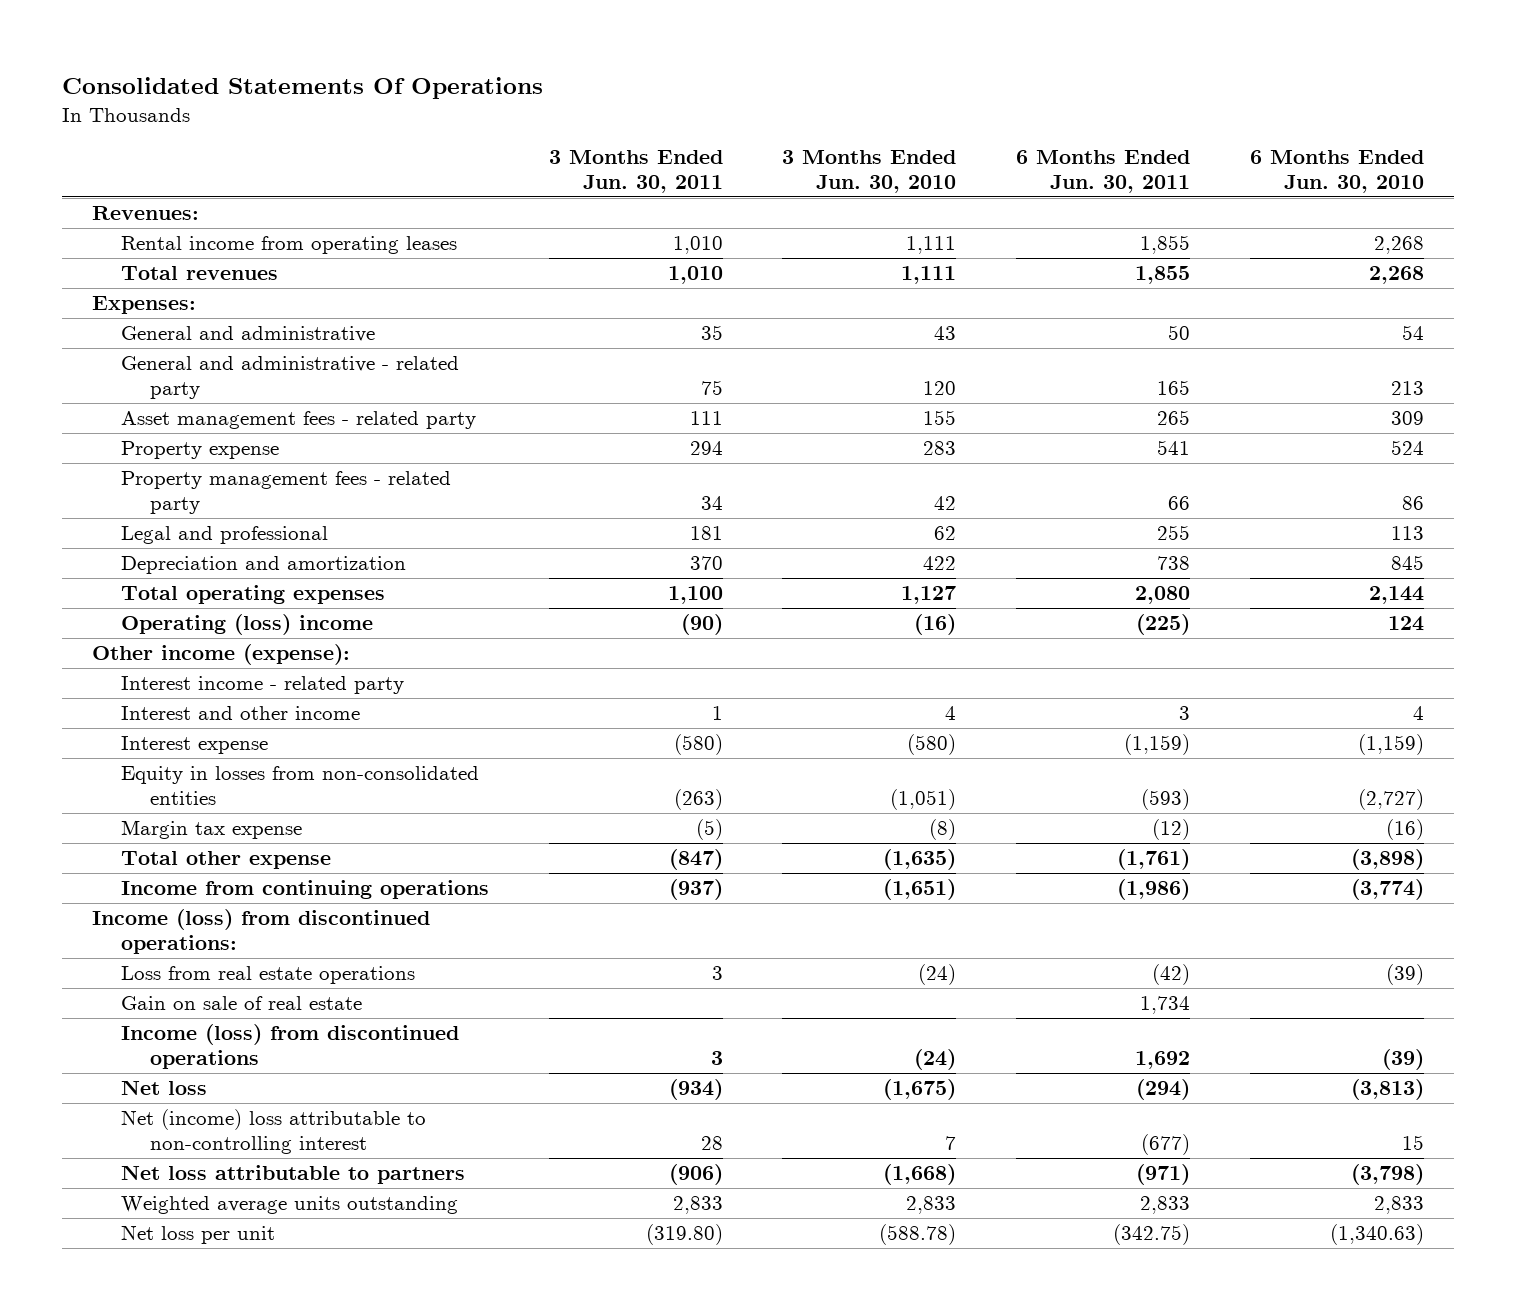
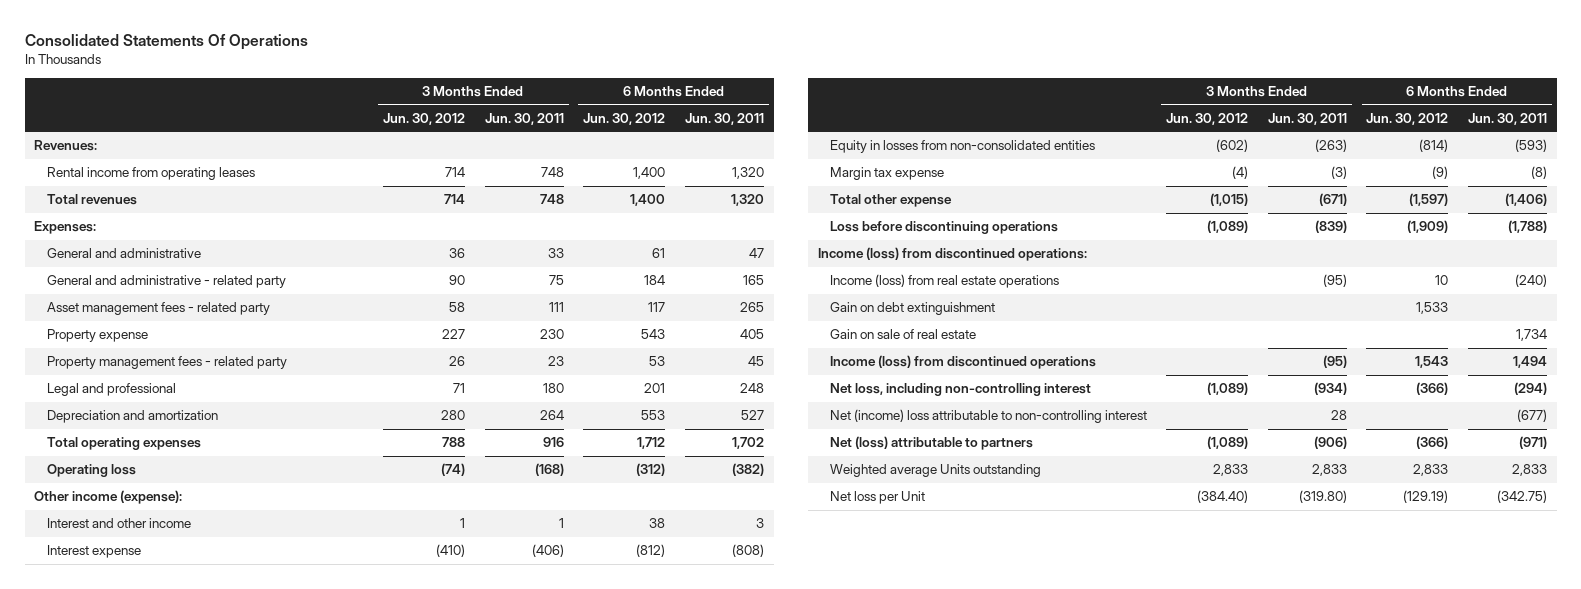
[782,150,957,193] 3 Months Ended Jun. 30, 2010 -> none
[1250,150,1425,193] 6 Months Ended Jun. 30, 2010 -> none
none -> [383,113,466,126] Jun. 30, 2012
none -> [583,113,666,126] Jun. 30, 2012
[672,236,723,255] 1,010 -> [540,167,564,178] 748
[1140,235,1191,255] 1,855 -> [731,167,764,180] 1,320
[667,266,723,285] 1,010 -> [539,194,564,205] 748
[1135,266,1191,285] 1,855 -> [730,194,764,207] 1,320
[700,325,723,341] 35 -> [547,248,564,259] 33
[1168,325,1191,341] 50 -> [748,248,764,259] 47
[689,441,723,456] 294 -> [539,329,564,340] 230
[1157,440,1191,456] 541 -> [739,329,764,340] 405
[700,495,723,510] 34 -> [547,356,564,367] 23
[1168,495,1191,510] 66 -> [747,356,764,367] 45
[689,526,723,541] 181 -> [542,383,564,394] 180
[1157,525,1191,541] 255 -> [739,383,764,394] 248
[689,556,723,571] 370 -> [539,410,564,421] 264
[1157,556,1191,571] 738 -> [740,410,764,421] 527
[667,586,723,605] 1,100 -> [542,437,564,448] 916
[1135,586,1191,605] 2,080 -> [731,437,764,450] 1,702
[120,614,373,636] Operating (loss) income -> [46,464,136,478] Operating loss
[680,614,723,636] (90) -> [534,463,564,477] (168)
[1136,614,1191,636] (225) -> [731,463,764,477] (382)
[120,676,404,695] Interest income - related party -> none
[673,734,723,756] (580) -> [531,544,564,558] (406)
[1124,734,1191,756] (1,159) -> [731,544,764,558] (808)
[120,880,489,900] Income from continuing operations -> none
[695,819,723,841] (5) -> [1330,166,1347,180] (3)
[1152,819,1191,841] (12) -> [1530,166,1547,180] (8)
[668,849,723,871] (847) -> [1318,193,1347,207] (671)
[1117,849,1191,871] (1,761) -> [1504,193,1547,207] (1,406)
none -> [829,221,1058,235] Loss before discontinuing operations
[120,966,415,985] Loss from real estate operations -> [829,274,1059,289] Income (loss) from real estate operations
[711,966,723,981] 3 -> [1322,274,1347,288] (95)
[1152,964,1191,986] (42) -> [1514,274,1547,288] (240)
none -> [829,302,995,316] Gain on debt extinguishment
[710,1050,723,1065] 3 -> [1322,355,1347,369] (95)
[1135,1050,1191,1069] 1,692 -> [1512,356,1547,369] 1,494
[120,1080,207,1096] Net loss -> [829,383,1091,397] Net loss, including non-controlling interest
[120,1165,465,1185] Net loss attributable to partners -> [829,436,1033,451] Net (loss) attributable to partners
[120,1196,458,1215] Weighted average units outstanding -> [829,464,1041,478] Weighted average Units outstanding
[120,1225,275,1245] Net loss per unit -> [829,491,925,505] Net loss per Unit

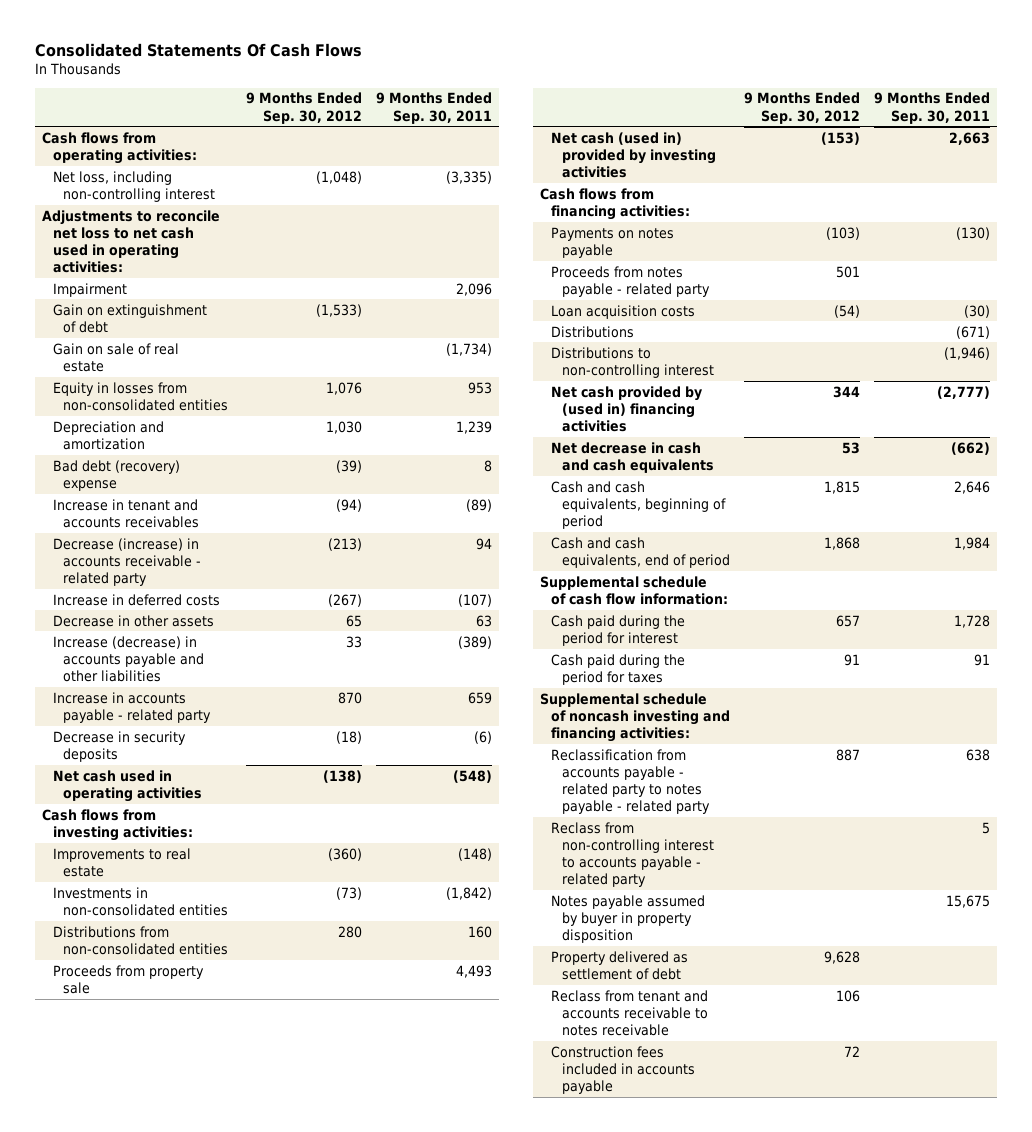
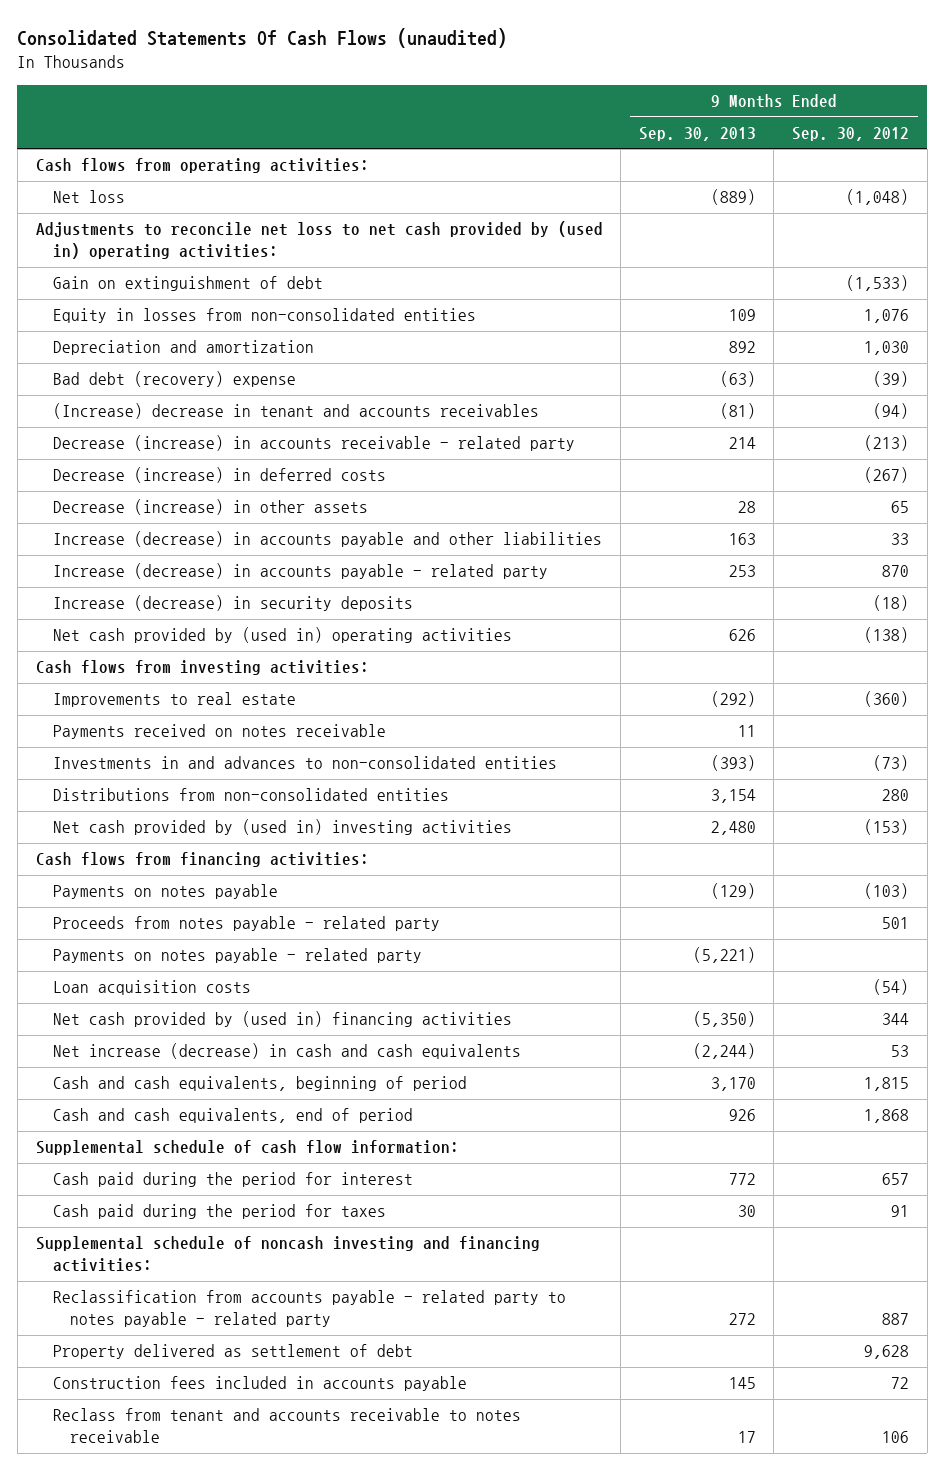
[34,42,362,57] Consolidated Statements Of Cash Flows -> [17,28,508,49] Consolidated Statements Of Cash Flows (unaudited)
[375,92,492,124] 9 Months Ended Sep. 30, 2011 -> none
none -> [638,126,756,141] Sep. 30, 2013
[52,282,127,297] Impairment -> none
[52,170,216,202] Net loss, including non-controlling interest -> [52,190,125,204] Net loss
[41,209,220,274] Adjustments to reconcile net loss to net cash used in operating activities: -> [35,221,603,260] Adjustments to reconcile net loss to net cash provided by (used in) operating activities:
[52,342,179,372] Gain on sale of real estate -> none
[52,498,200,528] Increase in tenant and accounts receivables -> [52,403,539,420] (Increase) decrease in tenant and accounts receivables
[52,593,220,606] Increase in deferred costs -> [52,467,386,484] Decrease (increase) in deferred costs
[52,614,214,627] Decrease in other assets -> [52,499,368,516] Decrease (increase) in other assets
[52,691,212,723] Increase in accounts payable - related party -> [52,563,548,580] Increase (decrease) in accounts payable - related party
[52,730,186,762] Decrease in security deposits -> [52,595,413,612] Increase (decrease) in security deposits
[52,769,203,802] Net cash used in operating activities -> [52,627,512,644] Net cash provided by (used in) operating activities
none -> [52,724,386,740] Payments received on notes receivable
[52,886,229,916] Investments in non-consolidated entities -> [52,756,557,770] Investments in and advances to non-consolidated entities
[52,964,204,994] Proceeds from property sale -> none
[551,131,716,179] Net cash (used in) provided by investing activities -> [52,819,512,836] Net cash provided by (used in) investing activities
none -> [52,948,422,964] Payments on notes payable - related party
[551,325,635,338] Distributions -> none
[551,346,714,378] Distributions to non-controlling interest -> none
[551,441,714,473] Net decrease in cash and cash equivalents -> [52,1043,521,1060] Net increase (decrease) in cash and cash equivalents
[551,821,714,888] Reclass from non-controlling interest to accounts payable - related party -> none
[551,894,706,944] Notes payable assumed by buyer in property disposition -> none
[551,989,709,1037] Reclass from tenant and accounts receivable to notes receivable -> [52,1408,521,1444] Reclass from tenant and accounts receivable to notes receivable

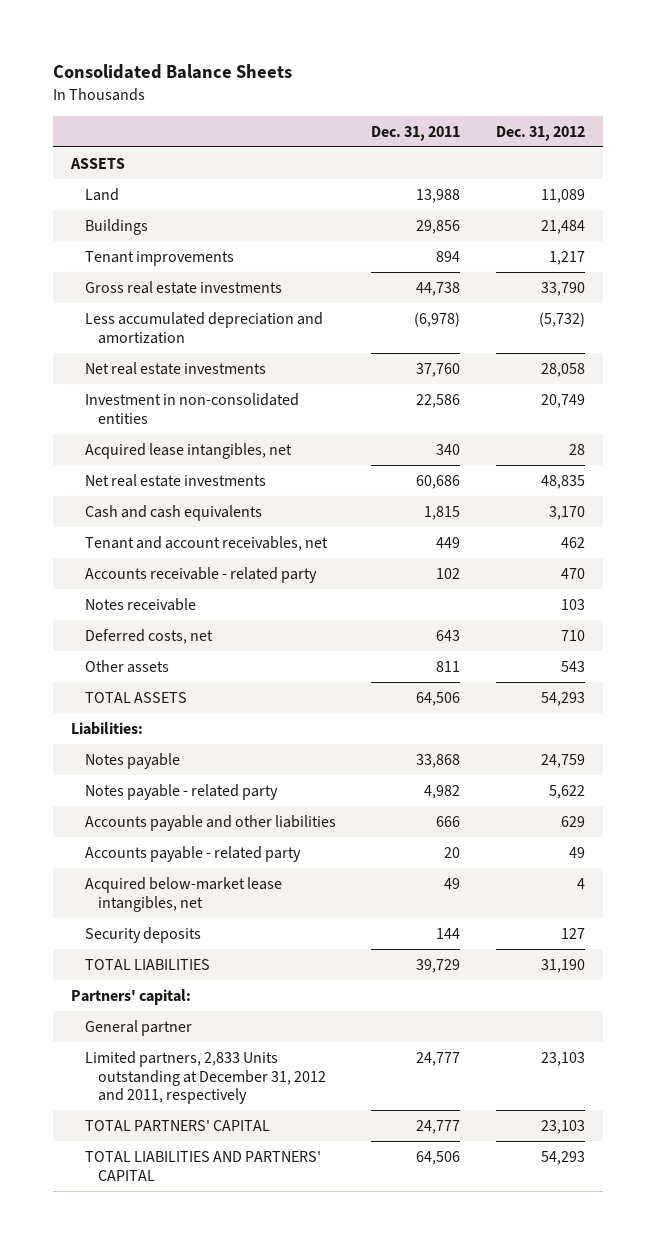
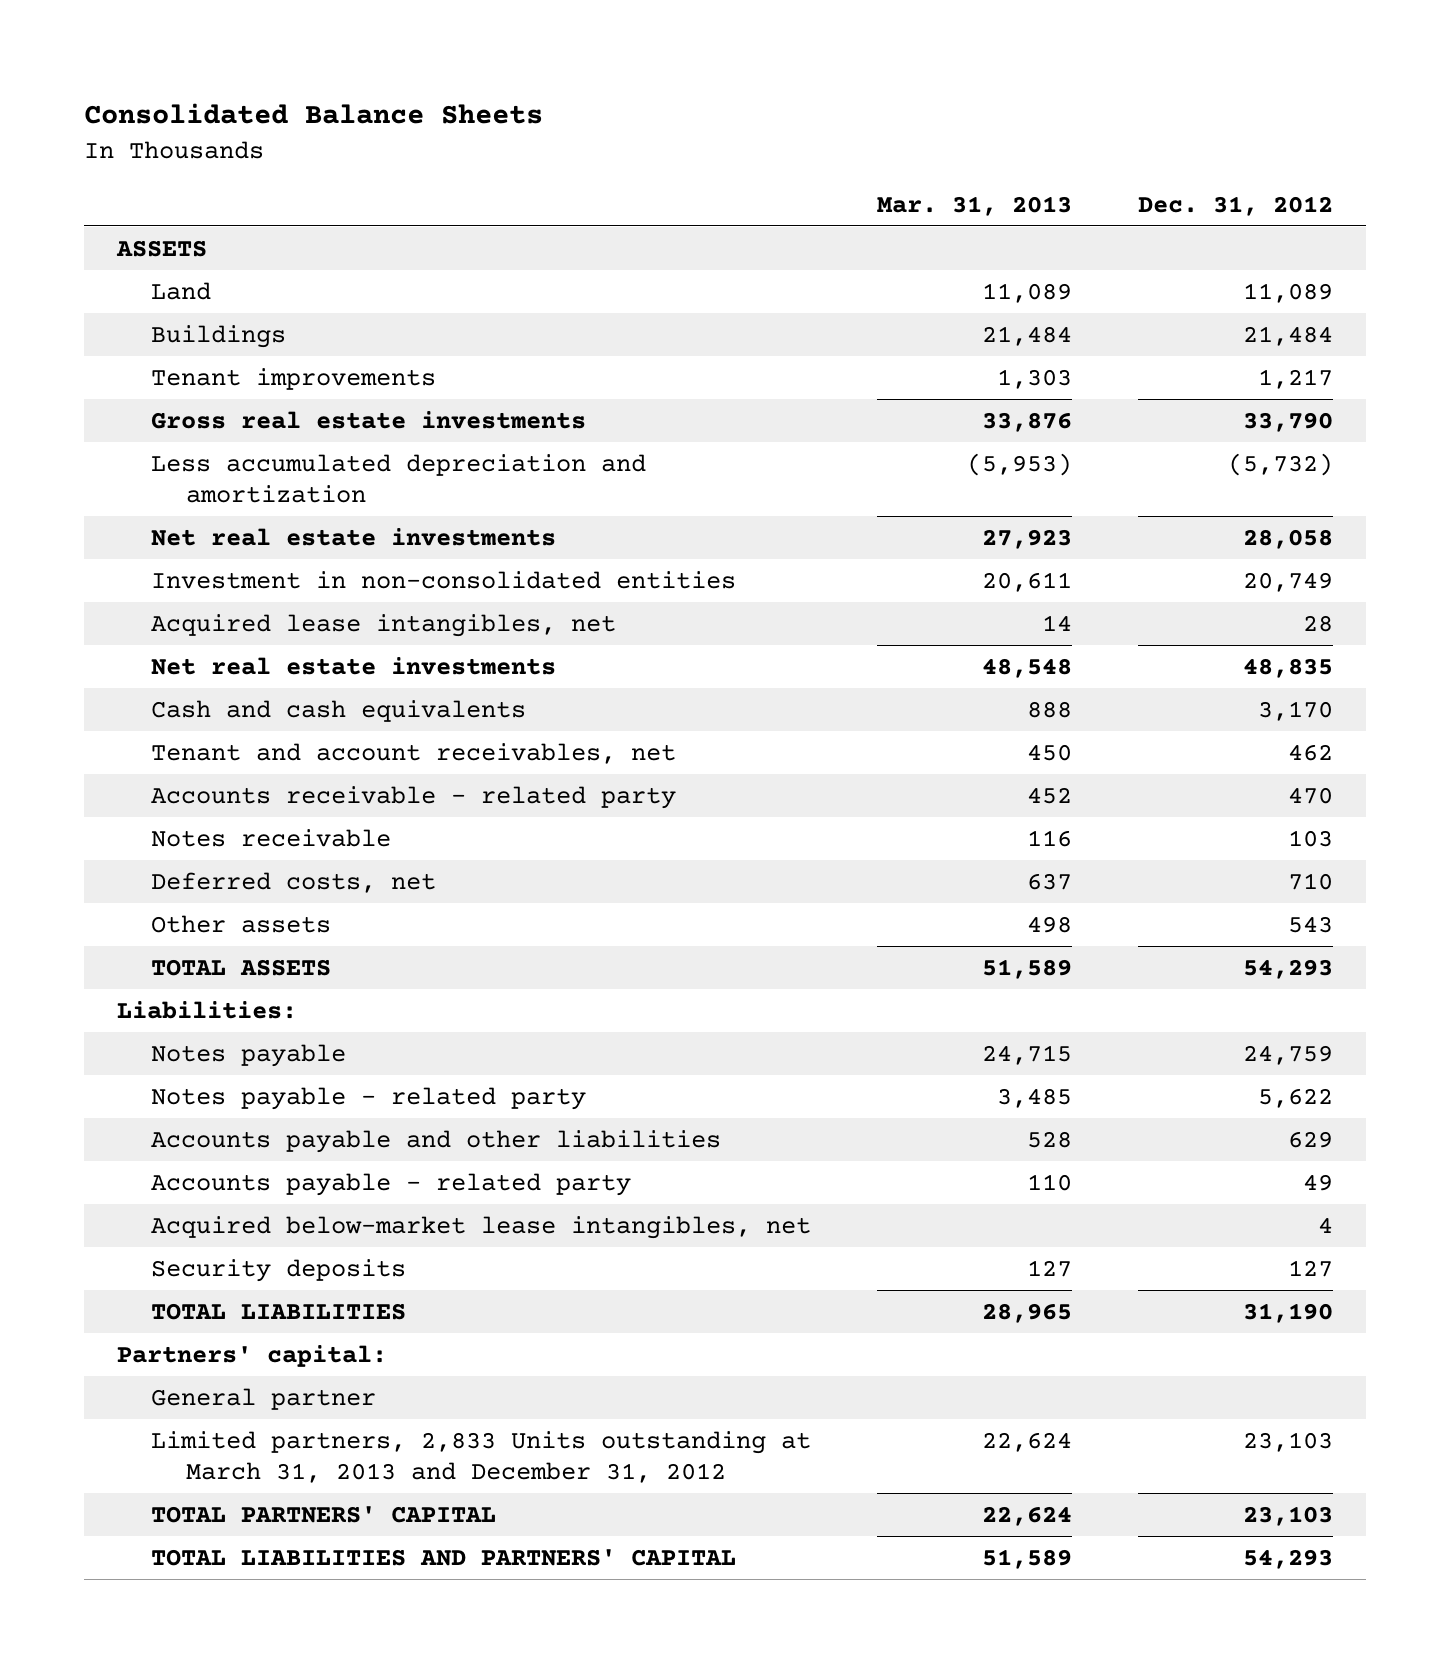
[371,125,461,141] Dec. 31, 2011 -> none
none -> [877,195,1073,216] Mar. 31, 2013
[84,1050,326,1105] Limited partners, 2,833 Units outstanding at December 31, 2012 and 2011, respectively -> [151,1430,812,1483] Limited partners, 2,833 Units outstanding at March 31, 2013 and December 31, 2012

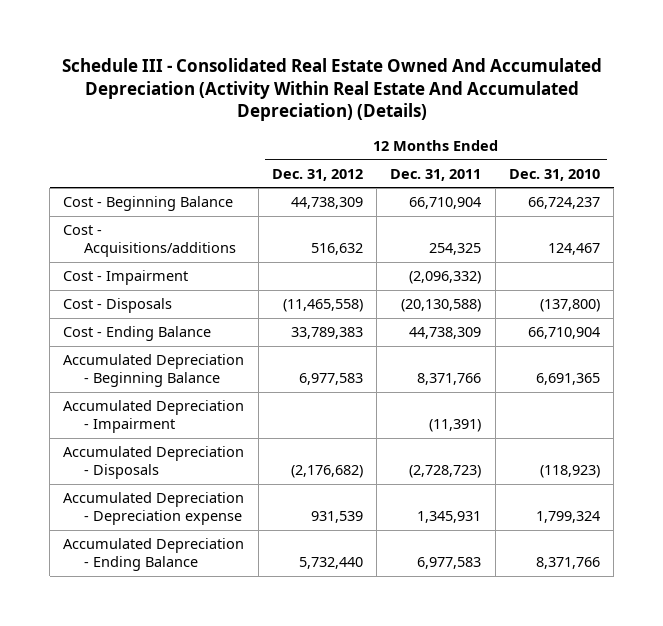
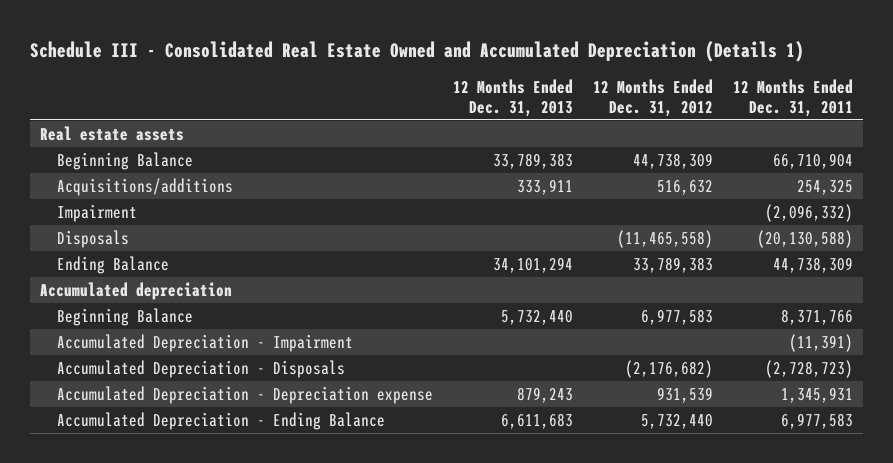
[61,58,602,122] Schedule III - Consolidated Real Estate Owned And Accumulated Depreciation (Activity Within Real Estate And Accumulated Depreciation) (Details) -> [29,40,804,62] Schedule III - Consolidated Real Estate Owned and Accumulated Depreciation (Details 1)
[508,168,600,181] Dec. 31, 2010 -> none
none -> [452,78,573,117] 12 Months Ended Dec. 31, 2013
none -> [40,126,185,142] Real estate assets
[63,196,234,212] Cost - Beginning Balance -> [56,152,193,171] Beginning Balance
[63,225,237,258] Cost - Acquisitions/additions -> [56,178,233,197] Acquisitions/additions
[63,270,189,286] Cost - Impairment -> [56,204,137,223] Impairment
[63,298,173,314] Cost - Disposals -> [56,230,129,249] Disposals
[63,326,212,342] Cost - Ending Balance -> [56,256,169,275] Ending Balance
none -> [40,282,233,301] Accumulated depreciation
[63,354,245,388] Accumulated Depreciation - Beginning Balance -> [56,308,193,327] Beginning Balance

